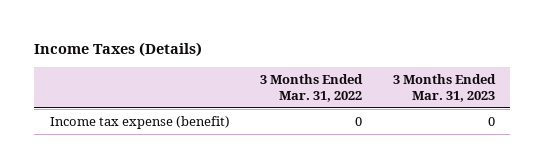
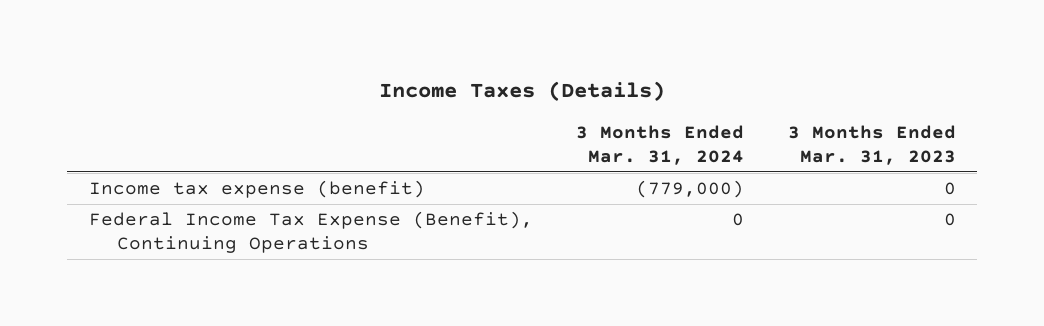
[260,73,364,102] 3 Months Ended Mar. 31, 2022 -> none
none -> [576,125,745,166] 3 Months Ended Mar. 31, 2024
none -> [88,211,533,254] Federal Income Tax Expense (Benefit), Continuing Operations

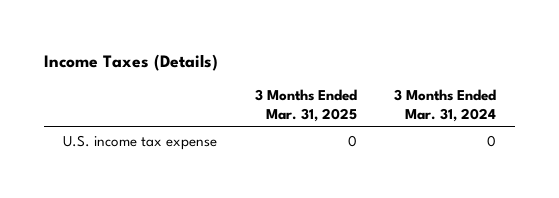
[787,125,956,166] 3 Months Ended Mar. 31, 2023 -> none
none -> [254,89,357,122] 3 Months Ended Mar. 31, 2025
[88,180,425,199] Income tax expense (benefit) -> none
[88,211,533,254] Federal Income Tax Expense (Benefit), Continuing Operations -> [62,134,217,150] U.S. income tax expense

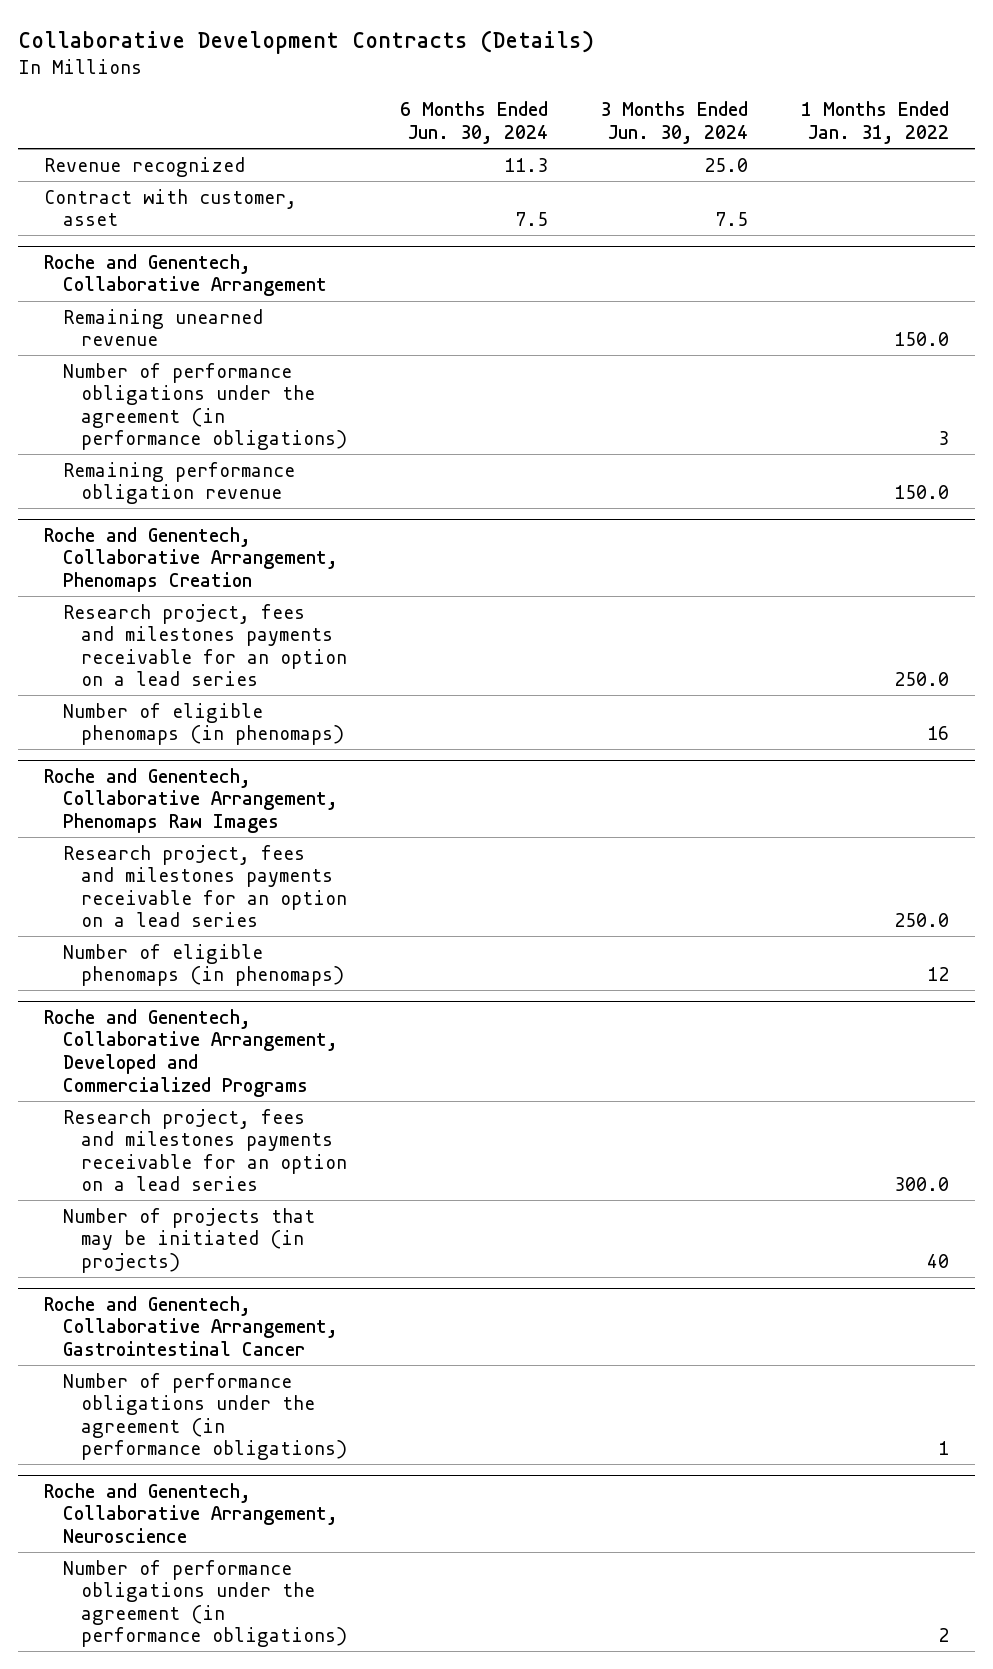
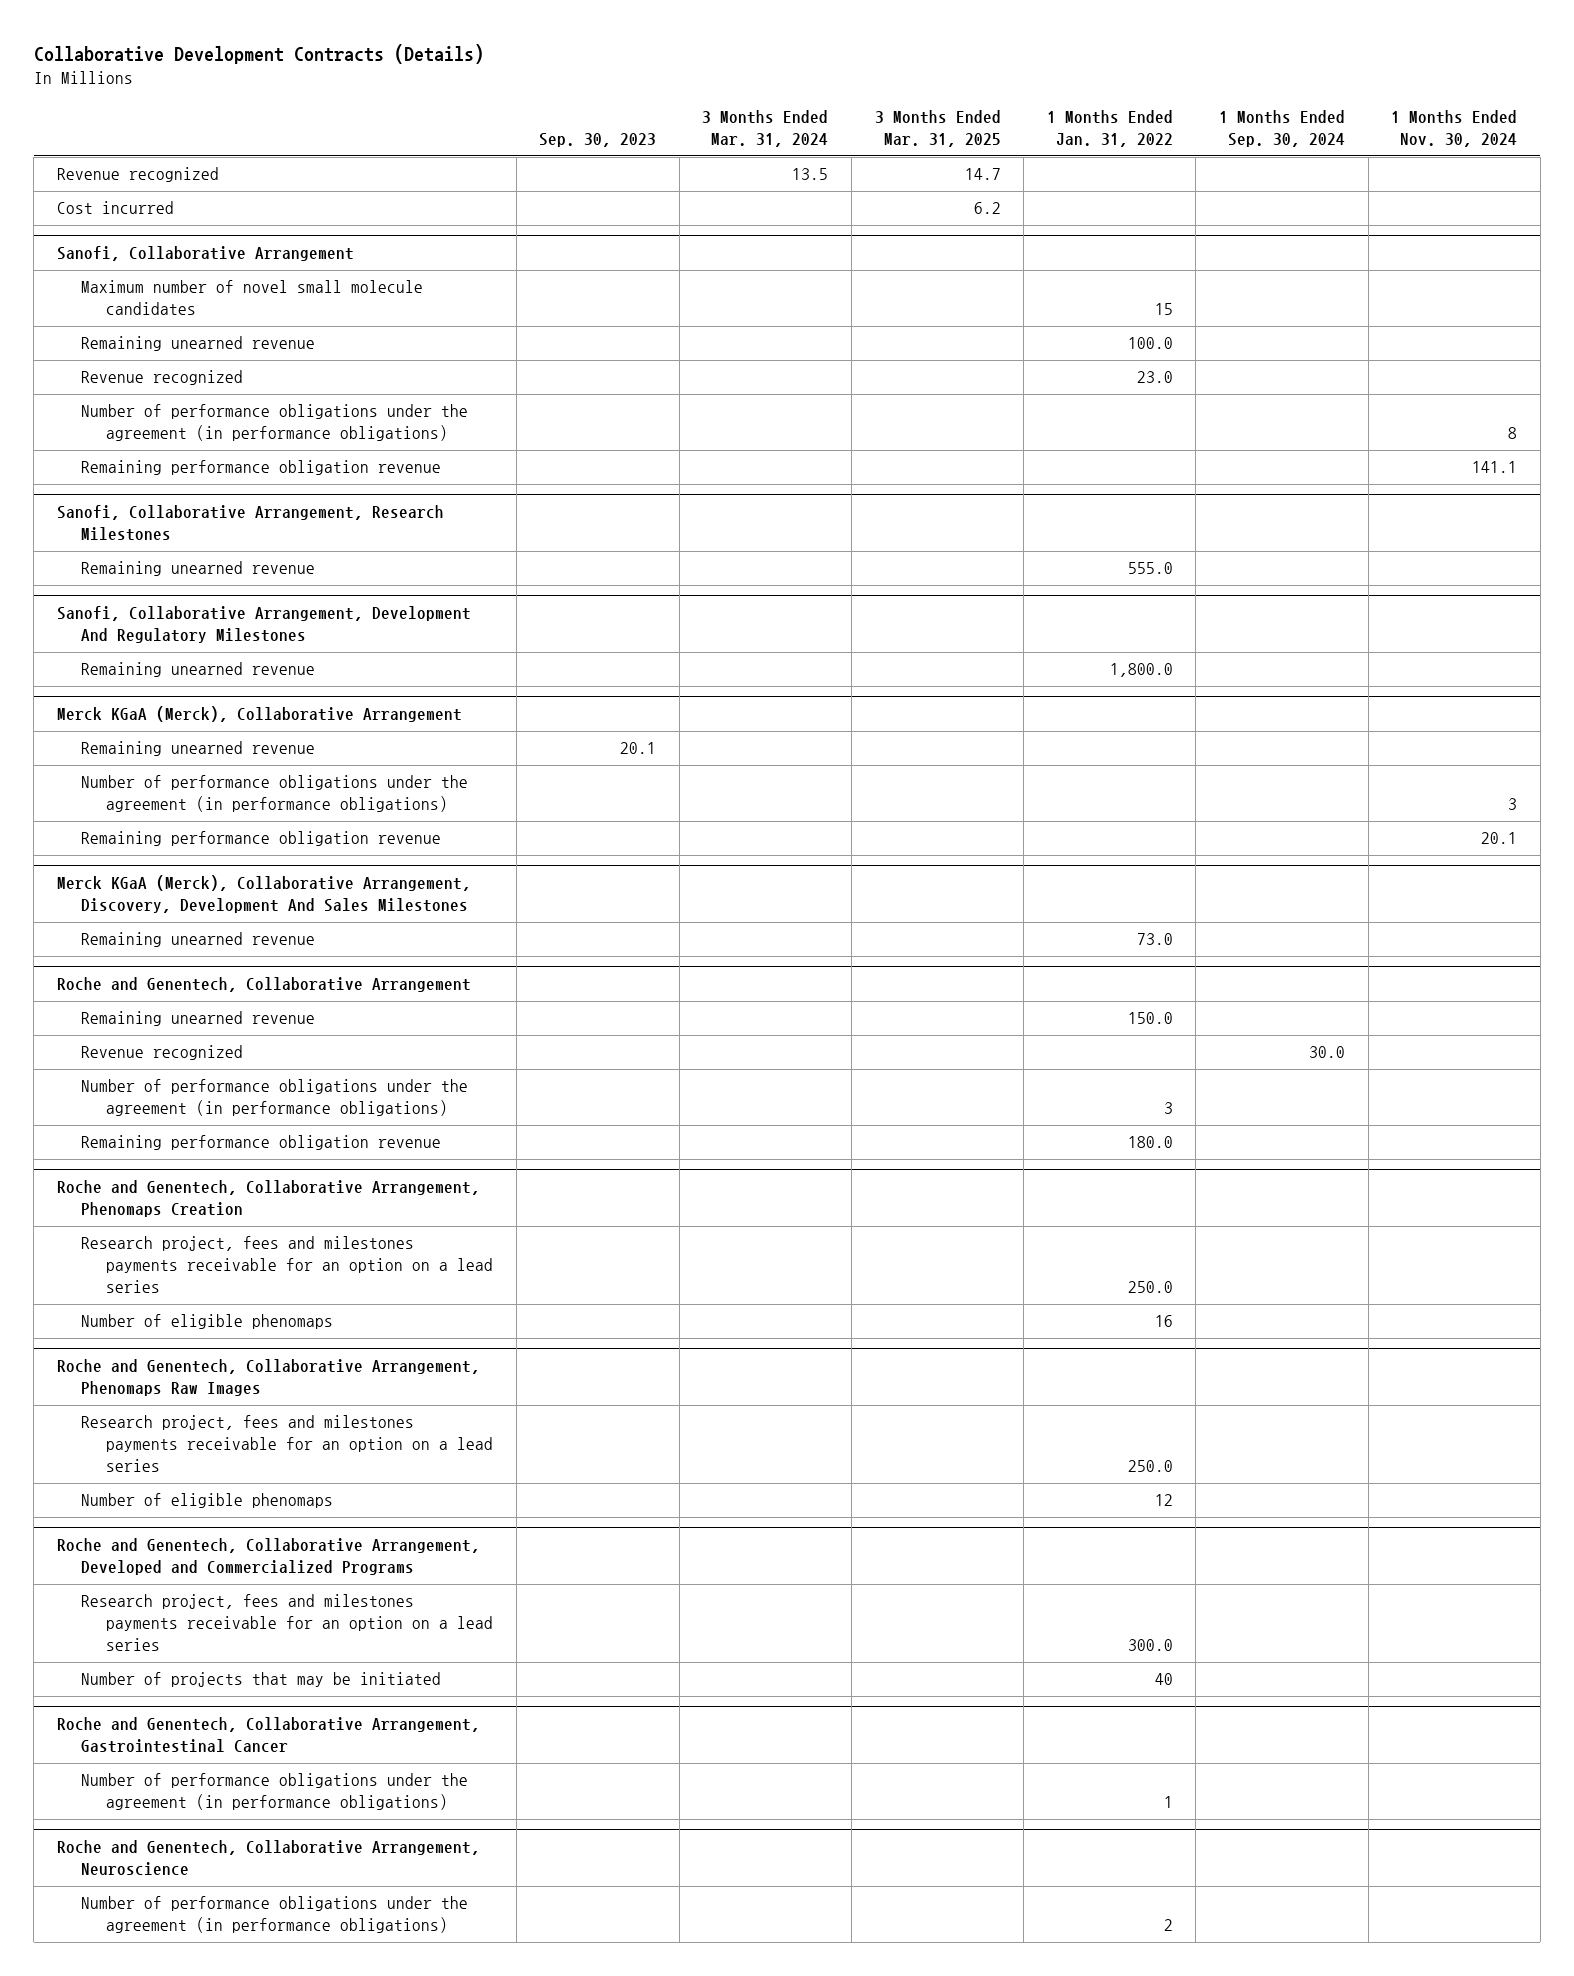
[399,101,548,145] 6 Months Ended Jun. 30, 2024 -> none
[600,101,749,145] 3 Months Ended Jun. 30, 2024 -> none
none -> [539,132,657,147] Sep. 30, 2023
none -> [702,110,829,147] 3 Months Ended Mar. 31, 2024
none -> [874,110,1001,147] 3 Months Ended Mar. 31, 2025
none -> [1219,110,1346,147] 1 Months Ended Sep. 30, 2024
none -> [1391,110,1518,147] 1 Months Ended Nov. 30, 2024
[43,188,297,227] Contract with customer, asset -> [56,201,174,215] Cost incurred
none -> [56,246,354,262] Sanofi, Collaborative Arrangement
none -> [81,280,424,316] Maximum number of novel small molecule candidates
none -> [81,336,316,352] Remaining unearned revenue
none -> [81,370,244,386] Revenue recognized
none -> [81,404,469,442] Number of performance obligations under the agreement (in performance obligations)
none -> [81,460,442,476] Remaining performance obligation revenue
none -> [56,505,444,542] Sanofi, Collaborative Arrangement, Research Milestones
none -> [81,561,316,577] Remaining unearned revenue
none -> [56,606,471,644] Sanofi, Collaborative Arrangement, Development And Regulatory Milestones
none -> [81,662,316,678] Remaining unearned revenue
none -> [56,706,462,723] Merck KGaA (Merck), Collaborative Arrangement
none -> [81,741,316,757] Remaining unearned revenue
none -> [81,775,469,813] Number of performance obligations under the agreement (in performance obligations)
none -> [81,831,442,847] Remaining performance obligation revenue
none -> [56,875,471,914] Merck KGaA (Merck), Collaborative Arrangement, Discovery, Development And Sales Milestones
none -> [81,932,316,948] Remaining unearned revenue
none -> [81,1045,244,1061] Revenue recognized
[893,485,949,500] 150.0 -> [1127,1136,1173,1149] 180.0
[62,702,345,746] Number of eligible phenomaps (in phenomaps) -> [81,1314,334,1330] Number of eligible phenomaps
[62,943,345,987] Number of eligible phenomaps (in phenomaps) -> [81,1493,334,1509] Number of eligible phenomaps
[62,1207,315,1273] Number of projects that may be initiated (in projects) -> [81,1672,442,1688] Number of projects that may be initiated

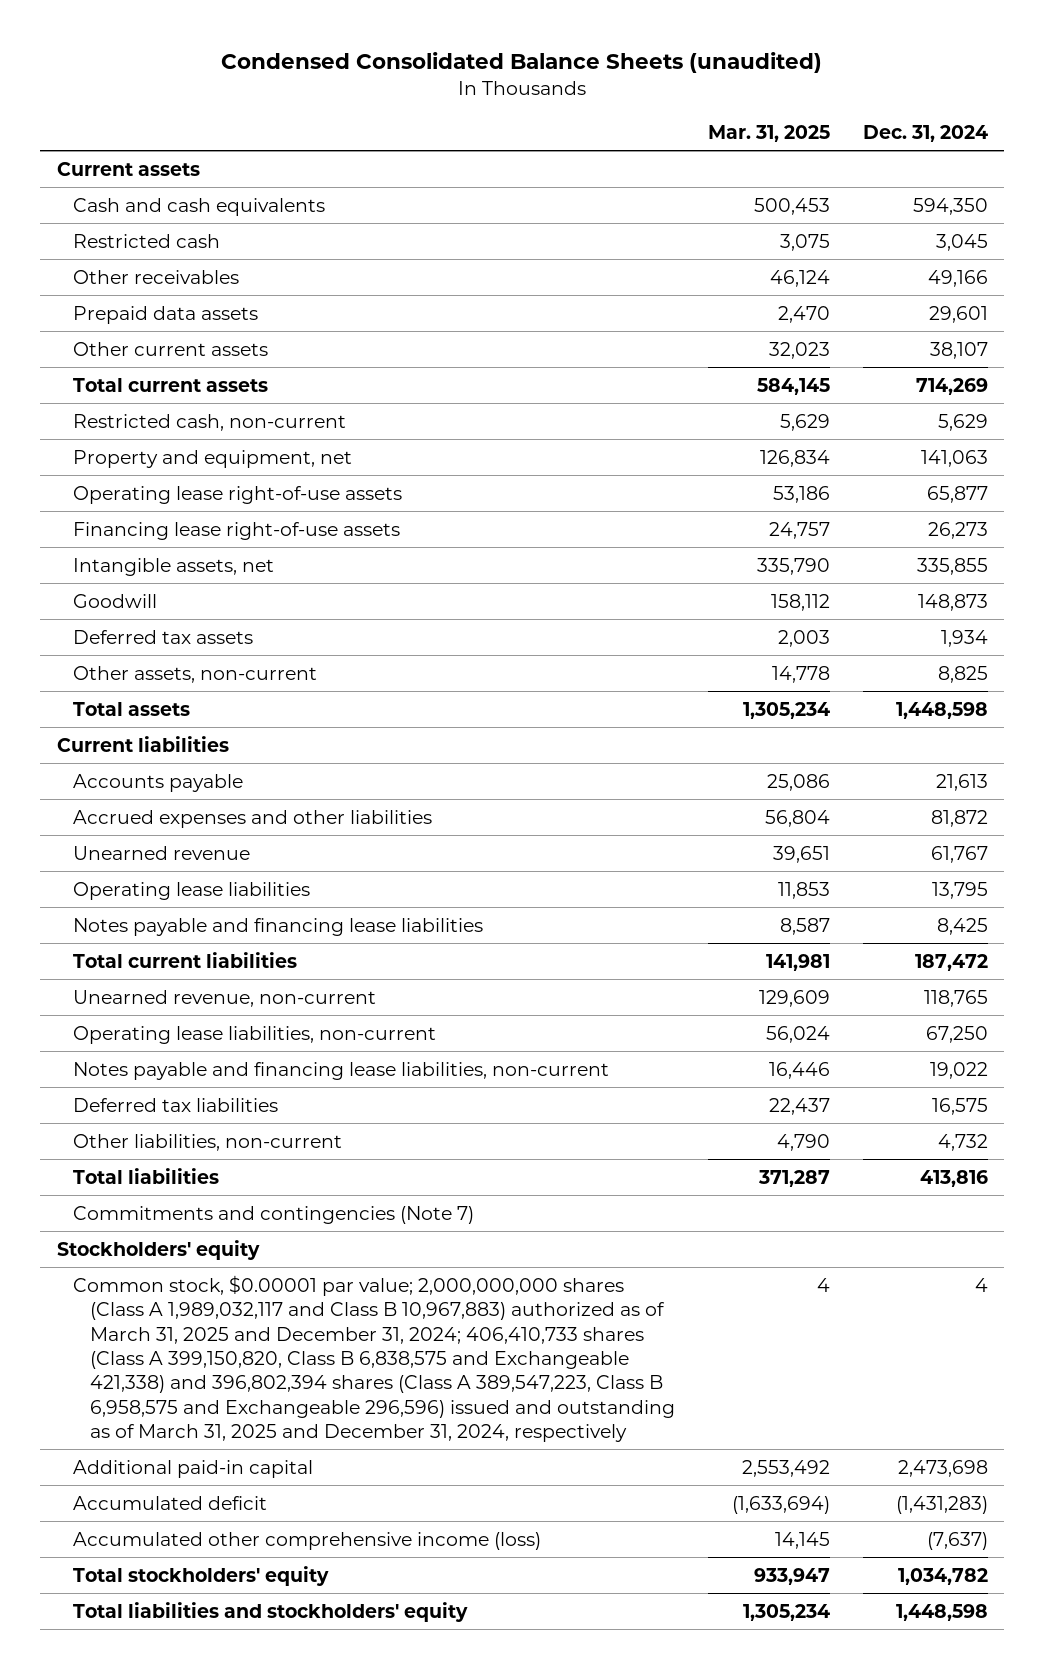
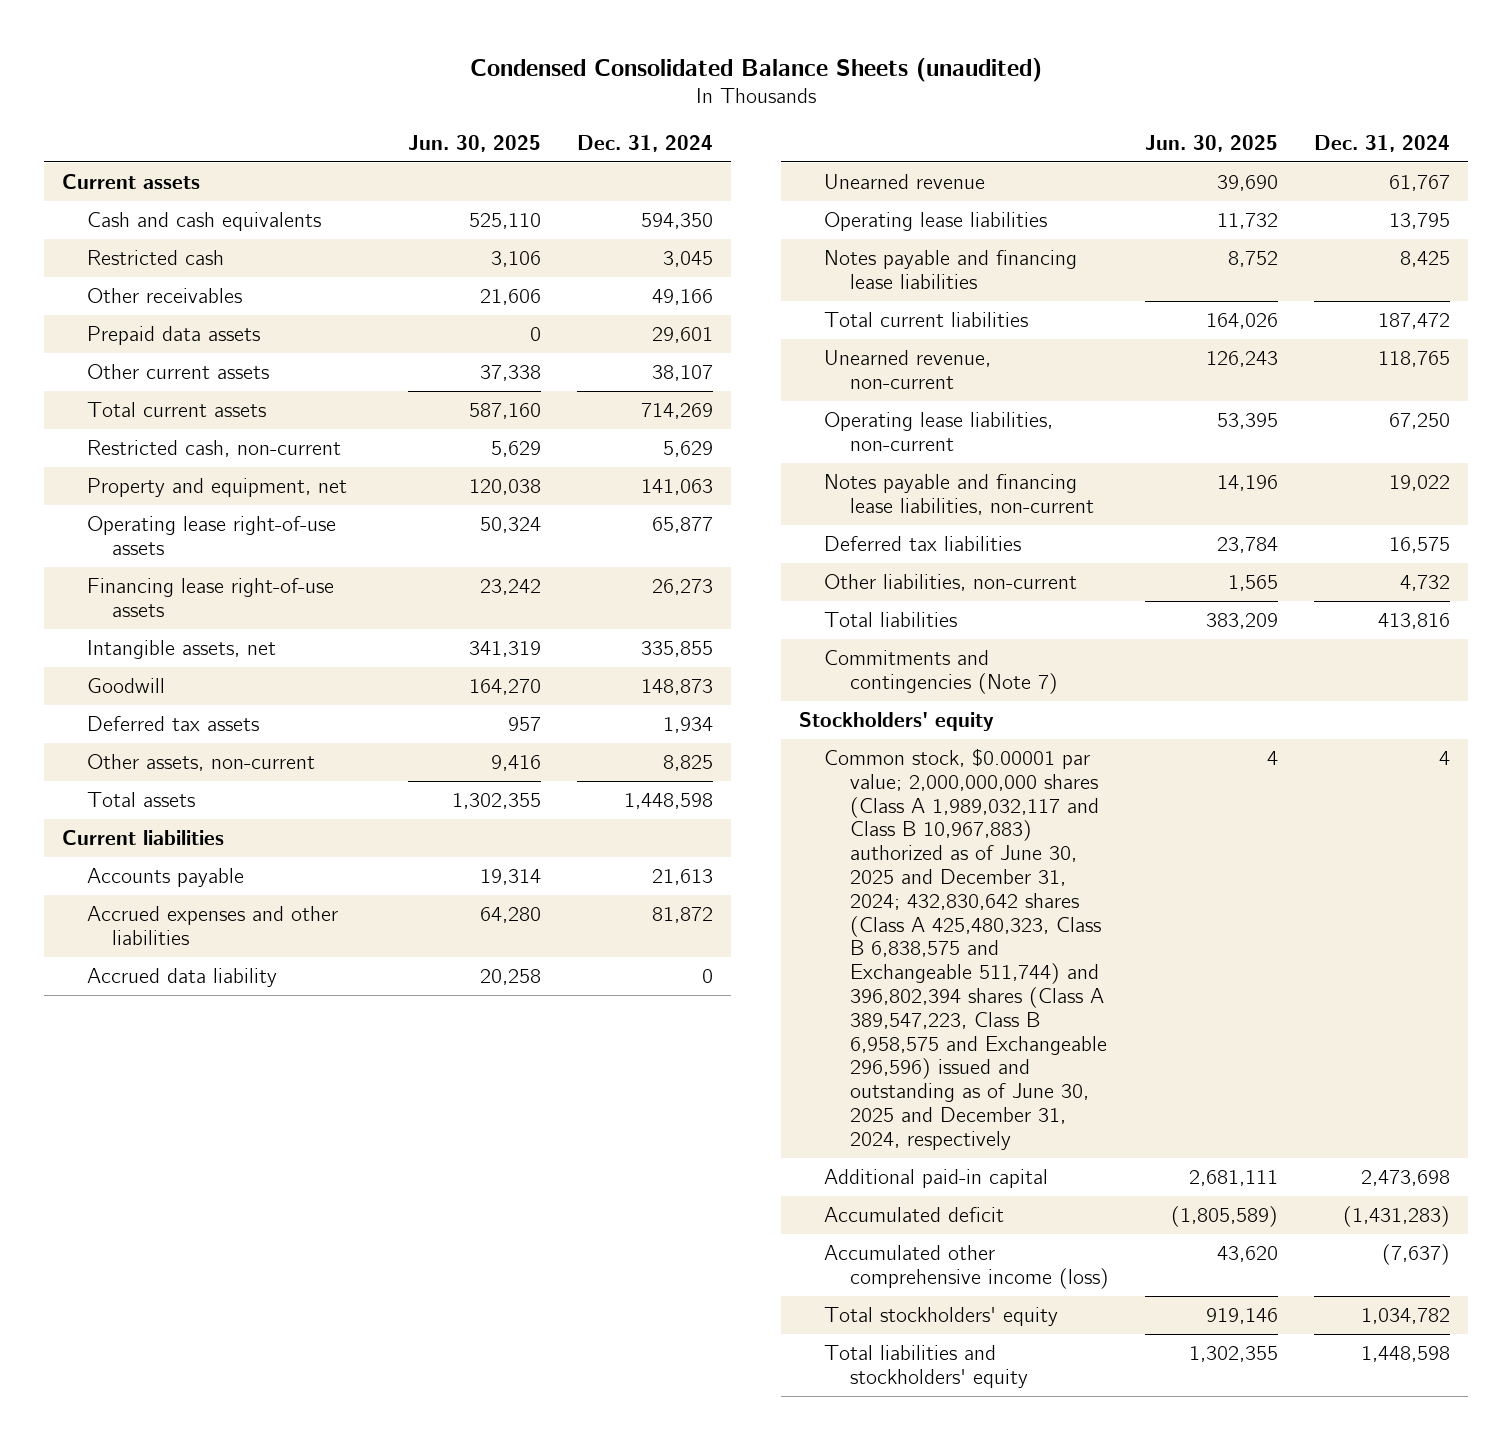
[707,124,830,142] Mar. 31, 2025 -> none
none -> [407,134,541,152] Jun. 30, 2025
none -> [87,968,278,988] Accrued data liability
[73,1274,676,1442] Common stock, $0.00001 par value; 2,000,000,000 shares (Class A 1,989,032,117 and Class B 10,967,883) authorized as of March 31, 2025 and December 31, 2024; 406,410,733 shares (Class A 399,150,820, Class B 6,838,575 and Exchangeable 421,338) and 396,802,394 shares (Class A 389,547,223, Class B 6,958,575 and Exchangeable 296,596) issued and outstanding as of March 31, 2025 and December 31, 2024, respectively -> [824,748,1107,1150] Common stock, $0.00001 par value; 2,000,000,000 shares (Class A 1,989,032,117 and Class B 10,967,883) authorized as of June 30, 2025 and December 31, 2024; 432,830,642 shares (Class A 425,480,323, Class B 6,838,575 and Exchangeable 511,744) and 396,802,394 shares (Class A 389,547,223, Class B 6,958,575 and Exchangeable 296,596) issued and outstanding as of June 30, 2025 and December 31, 2024, respectively

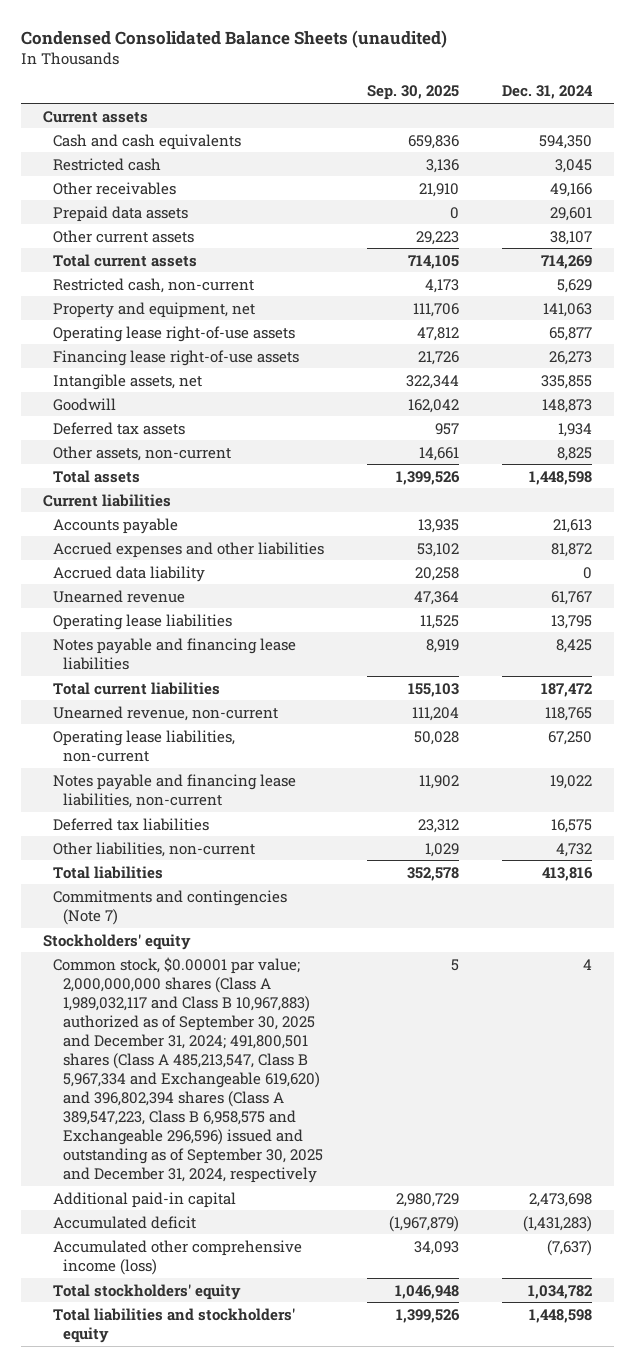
[407,134,541,152] Jun. 30, 2025 -> none
none -> [367,85,460,101] Sep. 30, 2025
[824,748,1107,1150] Common stock, $0.00001 par value; 2,000,000,000 shares (Class A 1,989,032,117 and Class B 10,967,883) authorized as of June 30, 2025 and December 31, 2024; 432,830,642 shares (Class A 425,480,323, Class B 6,838,575 and Exchangeable 511,744) and 396,802,394 shares (Class A 389,547,223, Class B 6,958,575 and Exchangeable 296,596) issued and outstanding as of June 30, 2025 and December 31, 2024, respectively -> [53,956,324,1184] Common stock, $0.00001 par value; 2,000,000,000 shares (Class A 1,989,032,117 and Class B 10,967,883) authorized as of September 30, 2025 and December 31, 2024; 491,800,501 shares (Class A 485,213,547, Class B 5,967,334 and Exchangeable 619,620) and 396,802,394 shares (Class A 389,547,223, Class B 6,958,575 and Exchangeable 296,596) issued and outstanding as of September 30, 2025 and December 31, 2024, respectively

